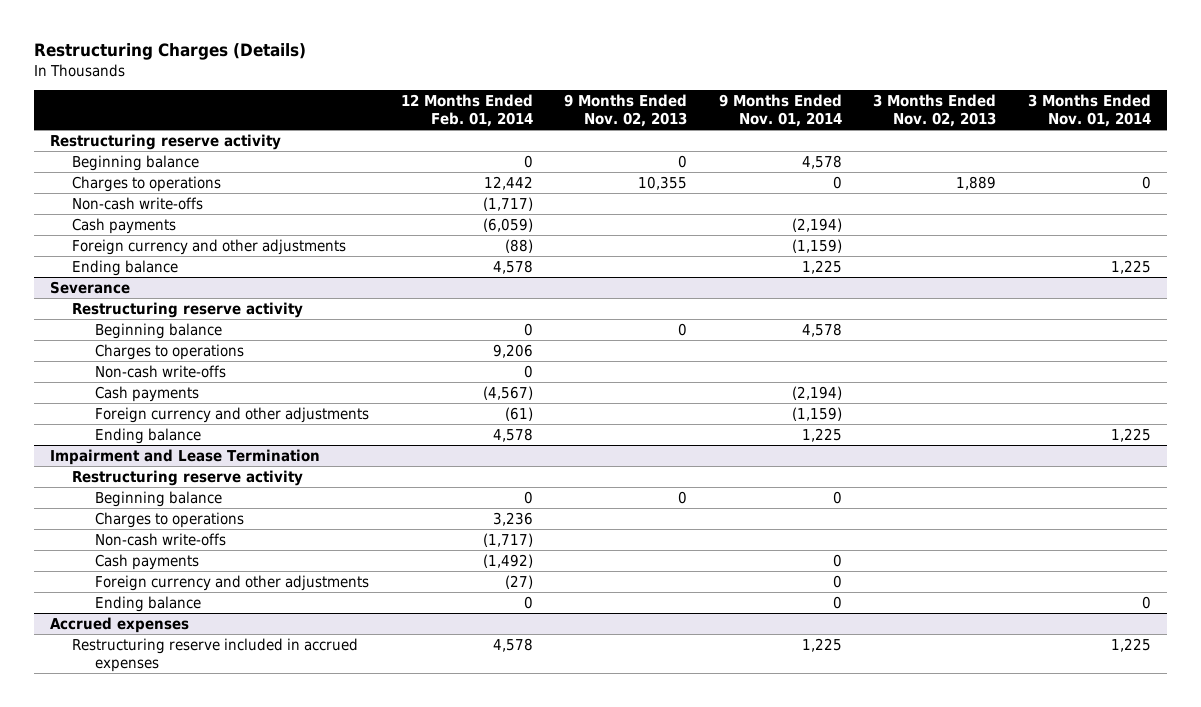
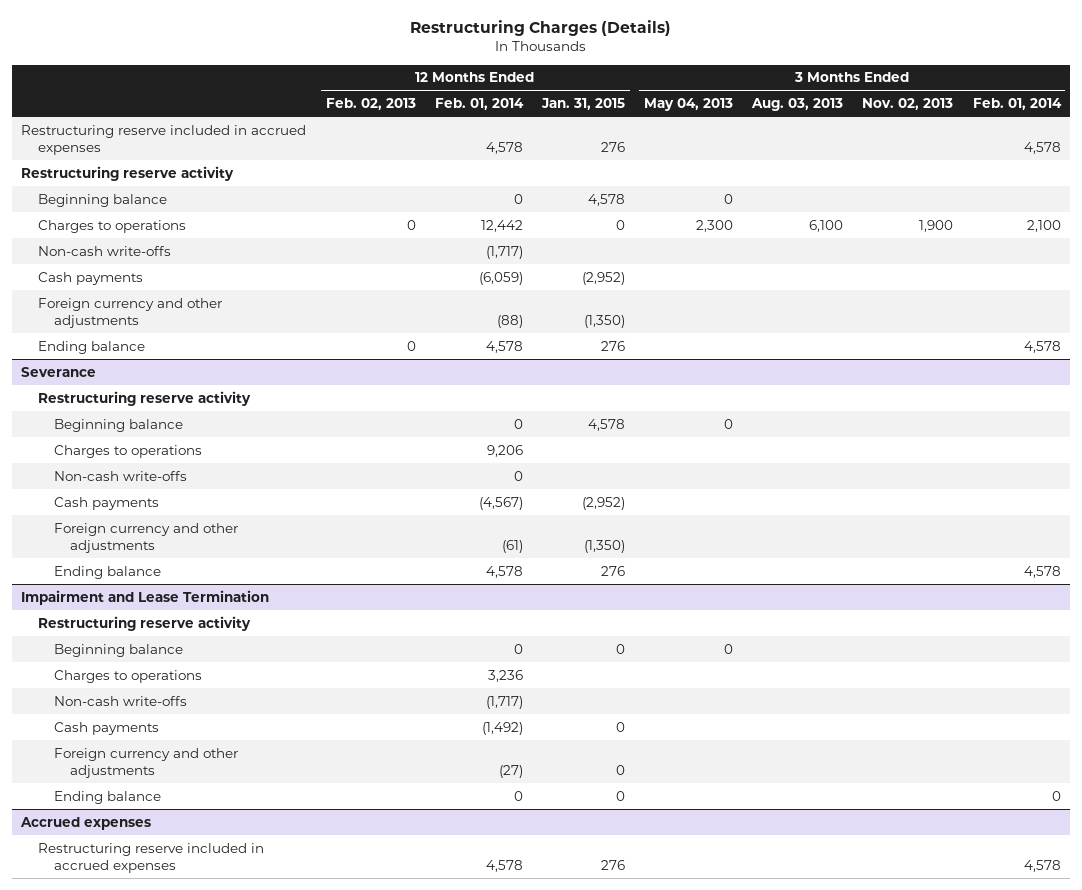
[564,94,688,127] 9 Months Ended Nov. 02, 2013 -> none
[718,94,842,127] 9 Months Ended Nov. 01, 2014 -> none
[1028,94,1152,127] 3 Months Ended Nov. 01, 2014 -> none
none -> [325,98,416,111] Feb. 02, 2013
none -> [540,98,625,111] Jan. 31, 2015
none -> [644,98,734,112] May 04, 2013
none -> [751,98,844,112] Aug. 03, 2013
none -> [972,98,1062,111] Feb. 01, 2014
none -> [21,124,307,155] Restructuring reserve included in accrued expenses
[956,176,997,191] 1,889 -> [919,219,954,232] 1,900

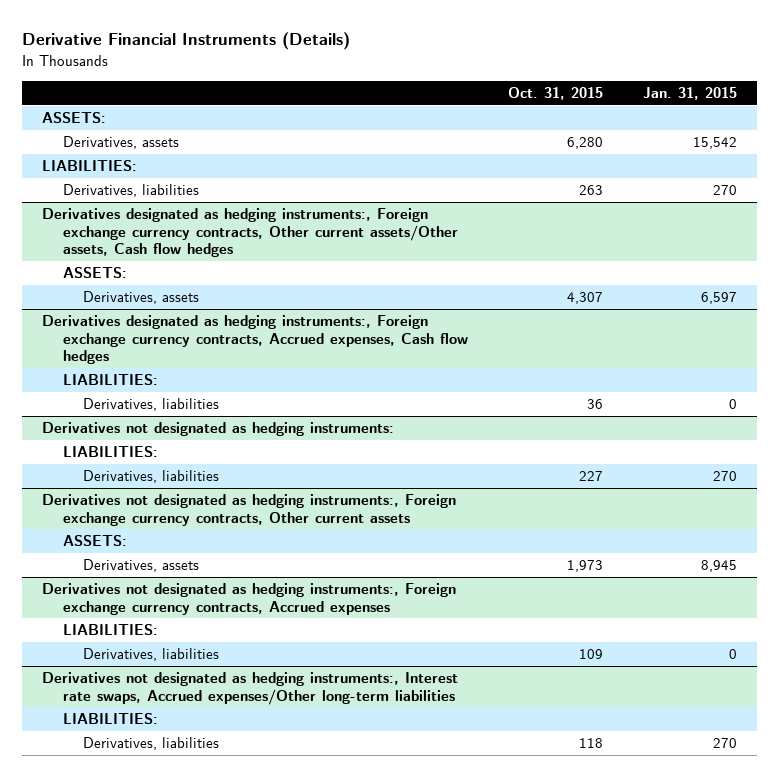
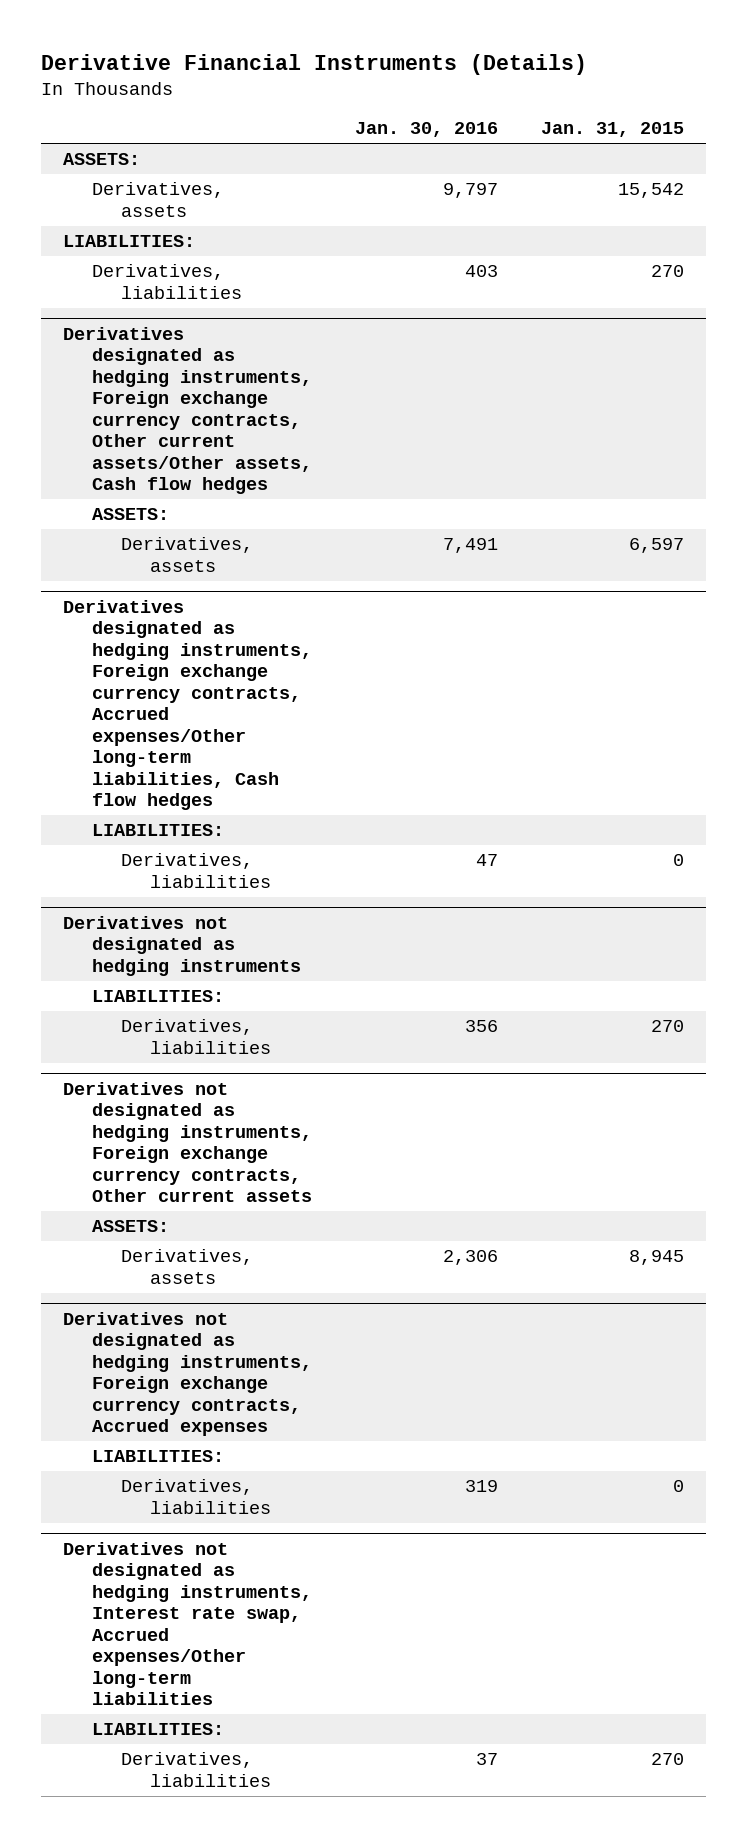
[507,86,603,100] Oct. 31, 2015 -> none
none -> [354,122,498,138] Jan. 30, 2016
[42,208,458,258] Derivatives designated as hedging instruments:, Foreign exchange currency contracts, Other current assets/Other assets, Cash flow hedges -> [62,326,312,495] Derivatives designated as hedging instruments, Foreign exchange currency contracts, Other current assets/Other assets, Cash flow hedges
[42,315,468,365] Derivatives designated as hedging instruments:, Foreign exchange currency contracts, Accrued expenses, Cash flow hedges -> [62,599,312,811] Derivatives designated as hedging instruments, Foreign exchange currency contracts, Accrued expenses/Other long-term liabilities, Cash flow hedges
[42,422,395,437] Derivatives not designated as hedging instruments: -> [62,915,301,976] Derivatives not designated as hedging instruments
[42,494,457,526] Derivatives not designated as hedging instruments:, Foreign exchange currency contracts, Other current assets -> [62,1081,312,1203] Derivatives not designated as hedging instruments, Foreign exchange currency contracts, Other current assets
[42,583,457,615] Derivatives not designated as hedging instruments:, Foreign exchange currency contracts, Accrued expenses -> [62,1311,312,1437] Derivatives not designated as hedging instruments, Foreign exchange currency contracts, Accrued expenses
[42,672,459,705] Derivatives not designated as hedging instruments:, Interest rate swaps, Accrued expenses/Other long-term liabilities -> [62,1541,312,1706] Derivatives not designated as hedging instruments, Interest rate swap, Accrued expenses/Other long-term liabilities

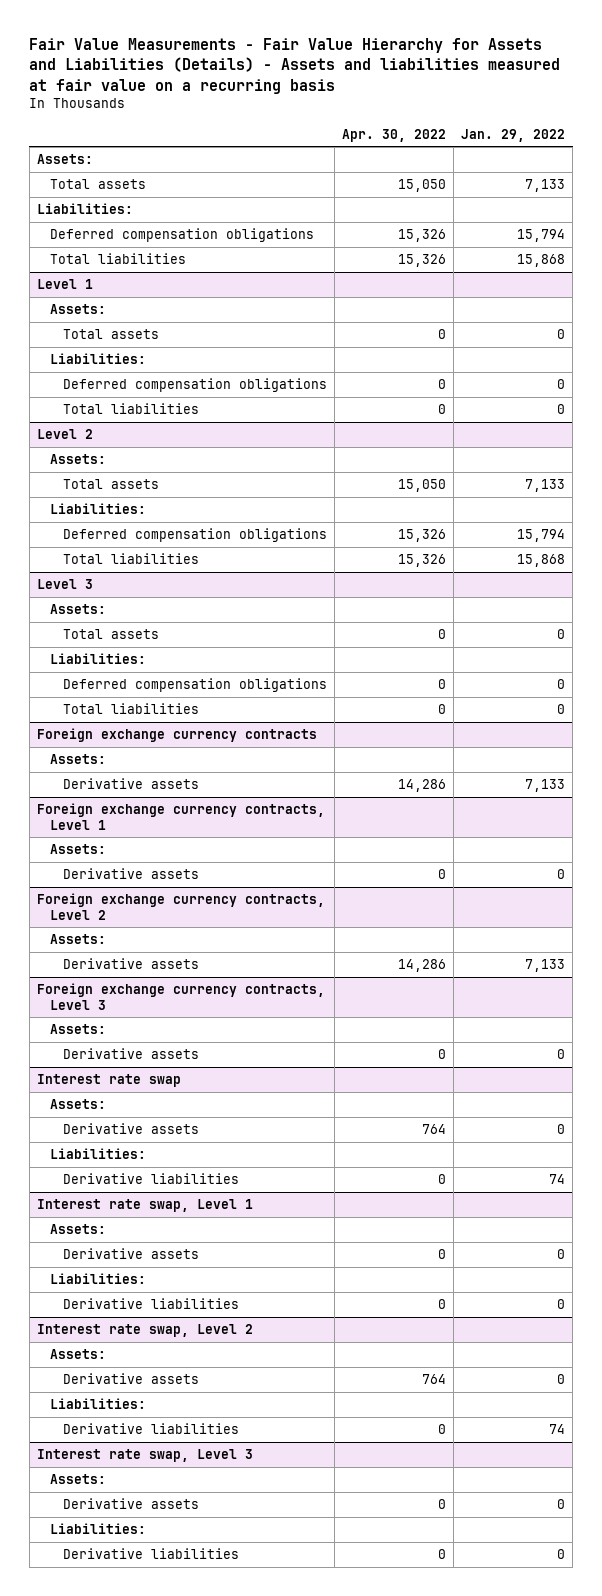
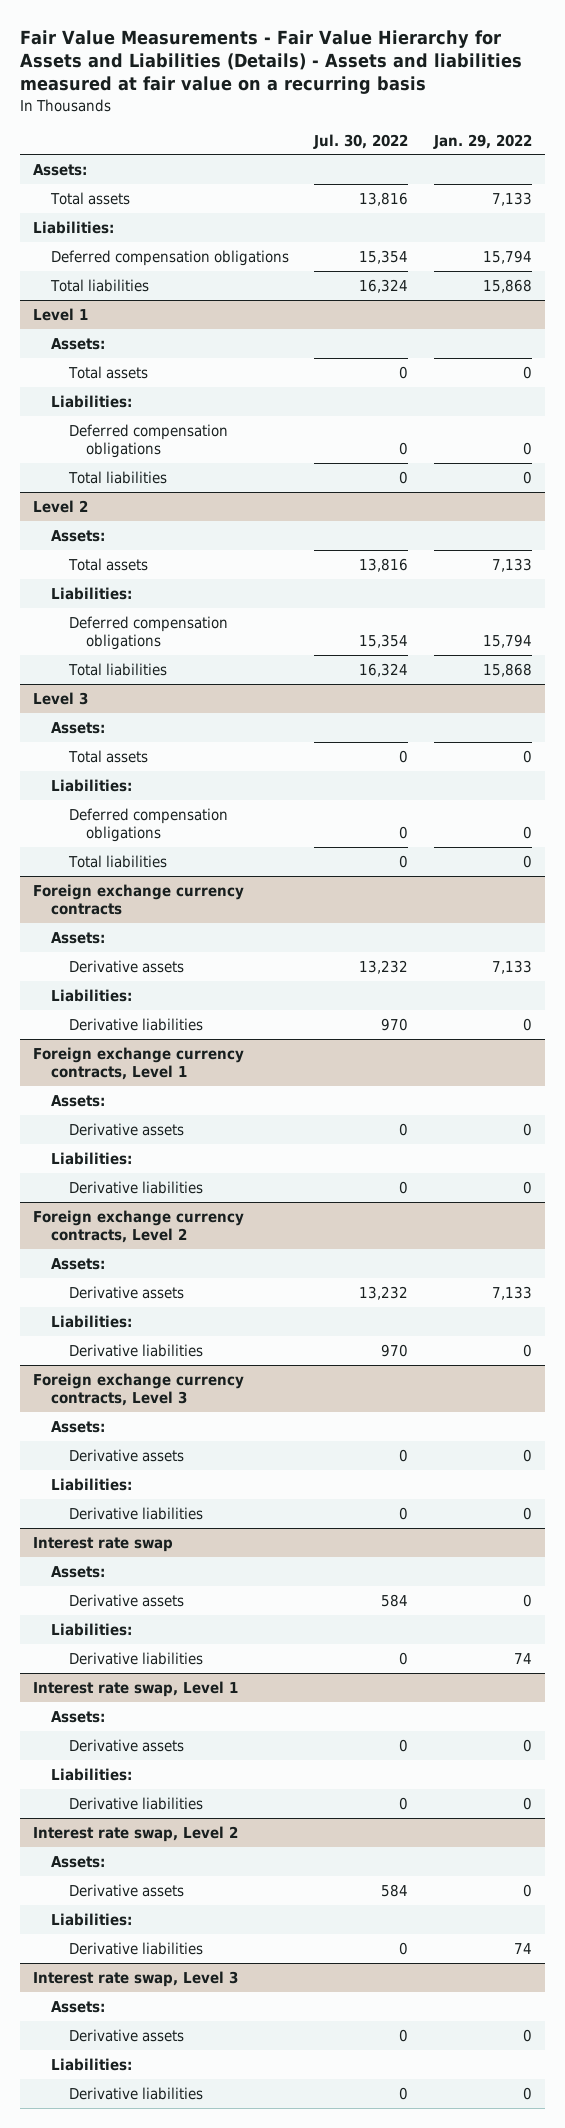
[341,128,446,142] Apr. 30, 2022 -> none
none -> [313,133,409,149] Jul. 30, 2022
none -> [50,988,132,1002] Liabilities:
none -> [68,1017,203,1031] Derivative liabilities
none -> [50,1151,132,1165] Liabilities:
none -> [68,1180,203,1194] Derivative liabilities
none -> [50,1314,132,1328] Liabilities:
none -> [68,1343,203,1357] Derivative liabilities
none -> [50,1477,132,1491] Liabilities:
none -> [68,1506,203,1520] Derivative liabilities

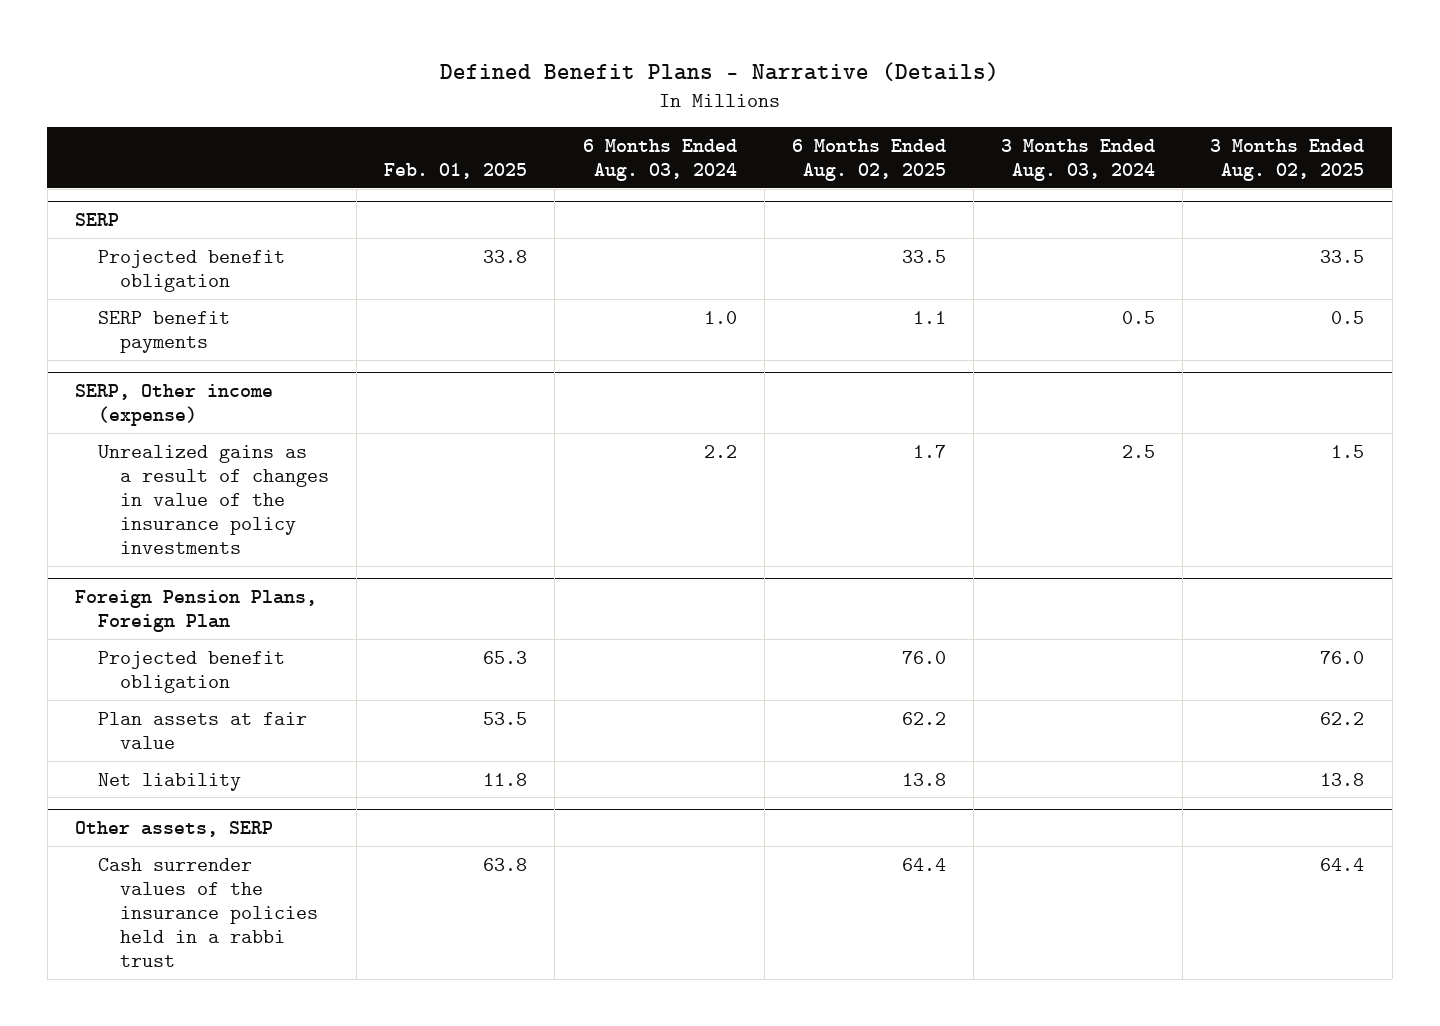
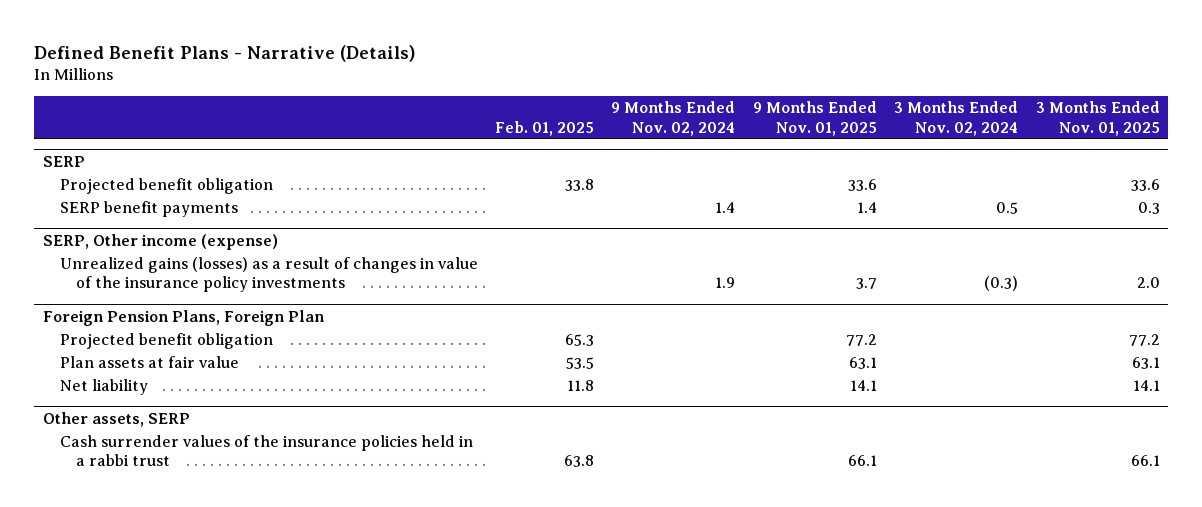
[582,138,737,181] 6 Months Ended Aug. 03, 2024 -> none
[791,138,946,181] 6 Months Ended Aug. 02, 2025 -> none
[1001,138,1156,181] 3 Months Ended Aug. 03, 2024 -> none
[1210,138,1365,181] 3 Months Ended Aug. 02, 2025 -> none
none -> [611,101,736,136] 9 Months Ended Nov. 02, 2024
none -> [752,101,877,136] 9 Months Ended Nov. 01, 2025
none -> [894,101,1019,136] 3 Months Ended Nov. 02, 2024
none -> [1035,101,1160,136] 3 Months Ended Nov. 01, 2025
[97,444,330,554] Unrealized gains as a result of changes in value of the insurance policy investments -> [59,257,478,293] Unrealized gains (losses) as a result of changes in value of the insurance policy investments

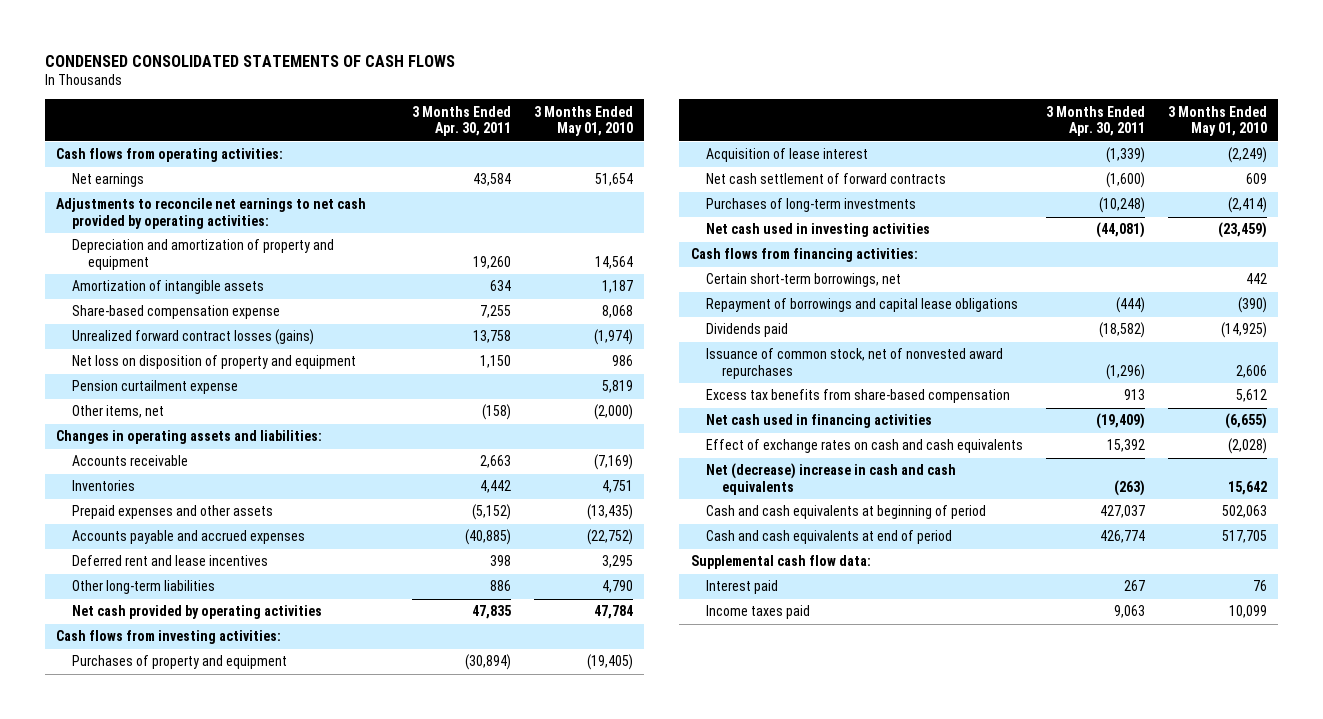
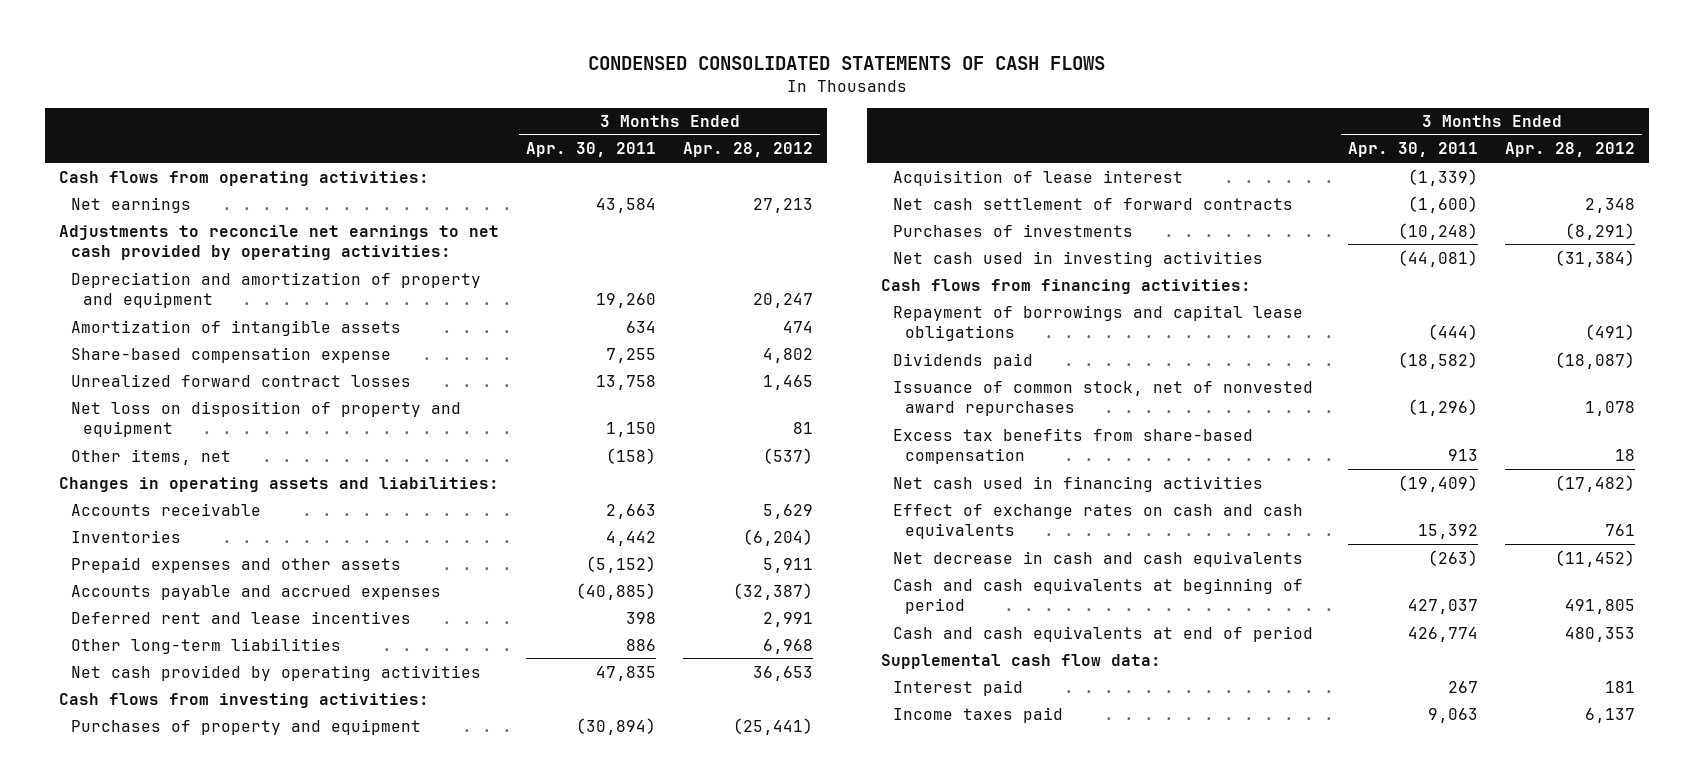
[533,105,633,137] 3 Months Ended May 01, 2010 -> none
none -> [683,142,814,158] Apr. 28, 2012
[71,329,314,346] Unrealized forward contract losses (gains) -> [70,373,411,387] Unrealized forward contract losses
[71,380,238,395] Pension curtailment expense -> none
[706,198,917,213] Purchases of long-term investments -> [892,223,1133,237] Purchases of investments
[706,273,902,288] Certain short-term borrowings, net -> none
[706,463,957,495] Net (decrease) increase in cash and cash equivalents -> [892,550,1303,567] Net decrease in cash and cash equivalents

